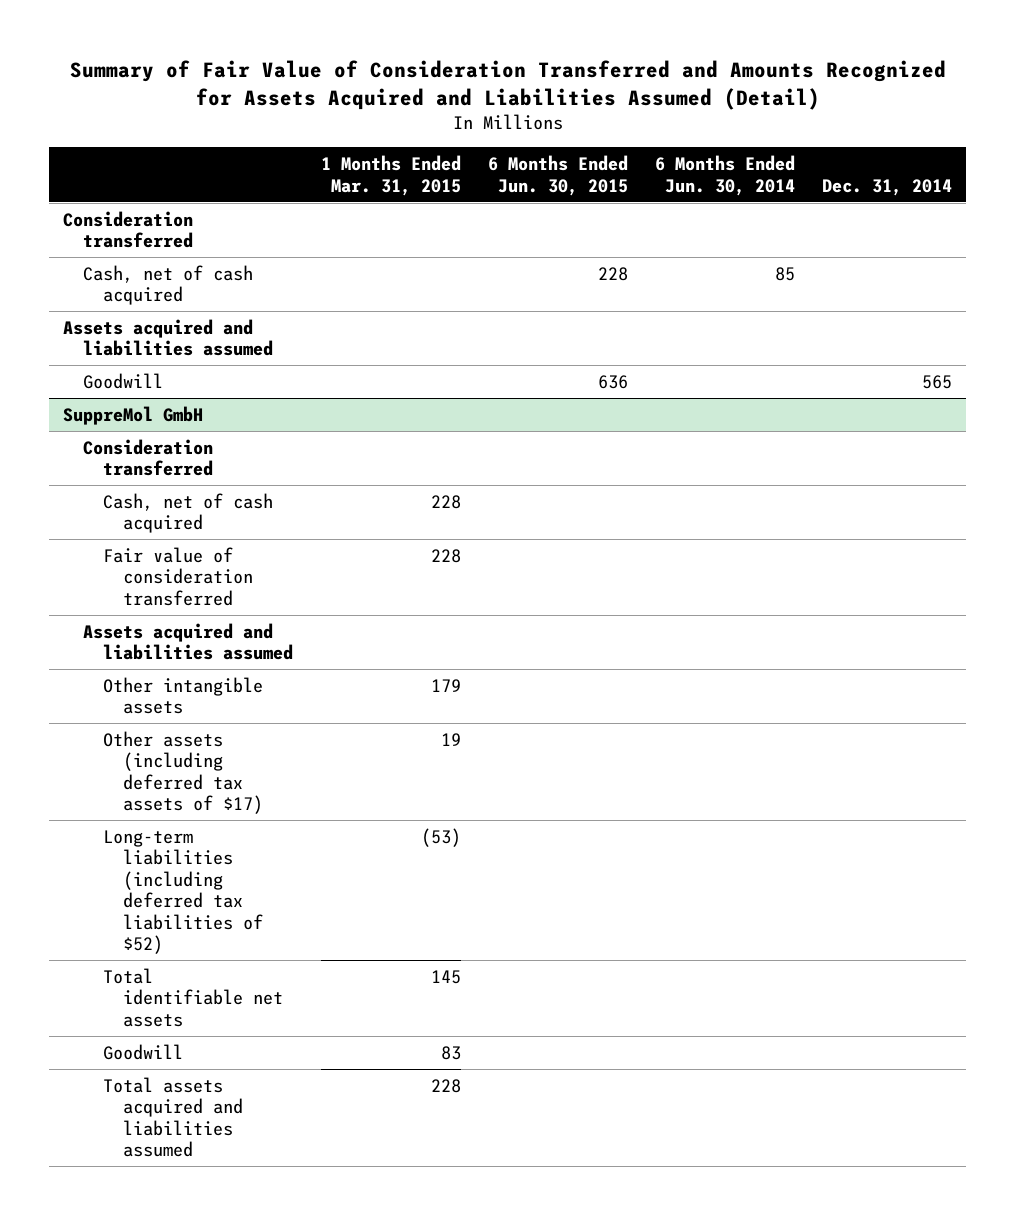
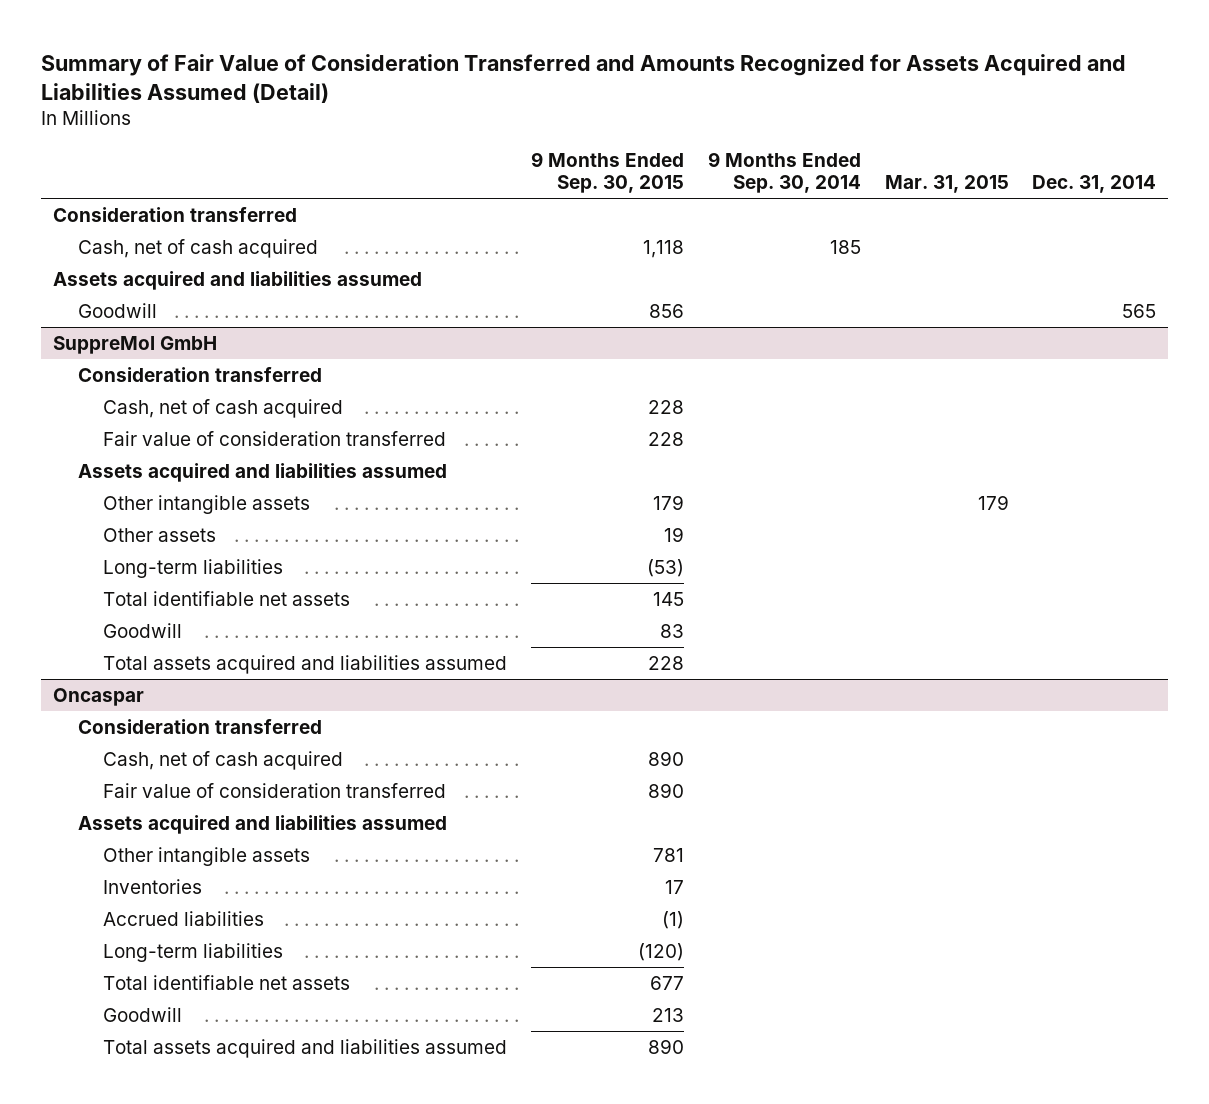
[320,155,461,196] 1 Months Ended Mar. 31, 2015 -> none
[487,155,628,196] 6 Months Ended Jun. 30, 2015 -> none
[655,155,796,196] 6 Months Ended Jun. 30, 2014 -> none
none -> [530,152,684,193] 9 Months Ended Sep. 30, 2015
none -> [707,152,861,193] 9 Months Ended Sep. 30, 2014
none -> [884,174,1009,193] Mar. 31, 2015
[103,730,264,815] Other assets (including deferred tax assets of $17) -> [103,527,217,542] Other assets
[103,829,264,955] Long-term liabilities (including deferred tax liabilities of $52) -> [103,558,284,578] Long-term liabilities
none -> [53,687,145,706] Oncaspar
none -> [78,718,323,734] Consideration transferred
none -> [103,750,344,770] Cash, net of cash acquired
none -> [103,782,447,798] Fair value of consideration transferred
none -> [78,814,448,834] Assets acquired and liabilities assumed
none -> [103,846,311,866] Other intangible assets
none -> [103,878,203,894] Inventories
none -> [103,910,265,926] Accrued liabilities
none -> [103,942,284,962] Long-term liabilities
none -> [103,974,351,990] Total identifiable net assets
none -> [103,1006,183,1022] Goodwill
none -> [103,1038,508,1058] Total assets acquired and liabilities assumed

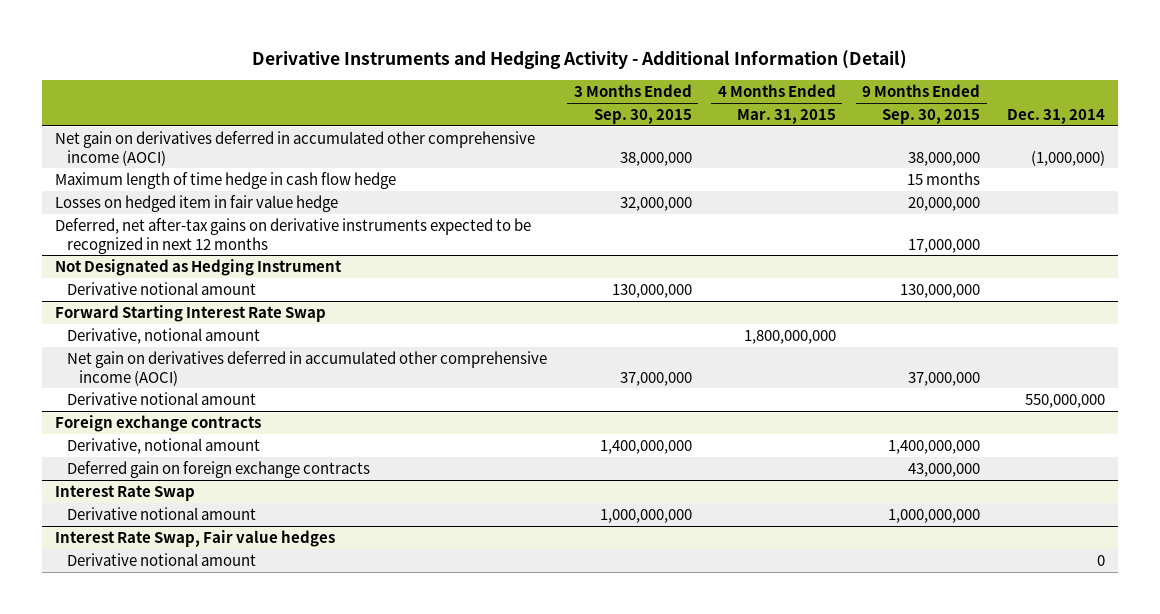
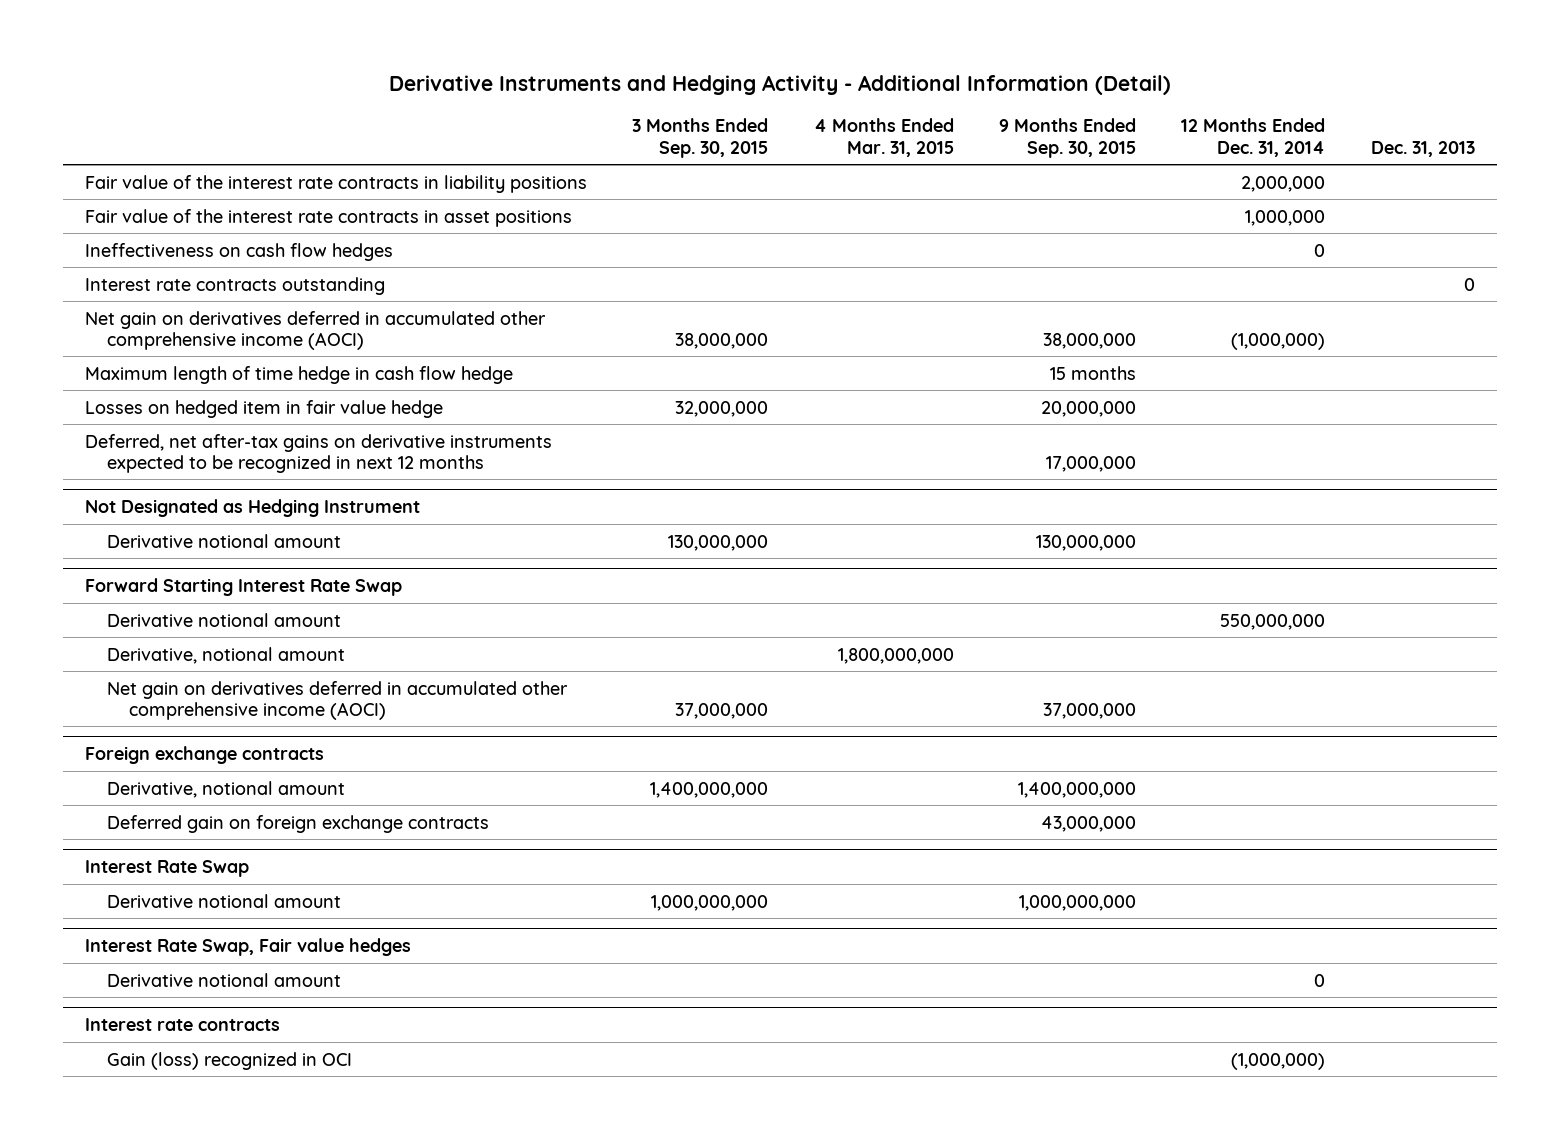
[1006,108,1105,124] Dec. 31, 2014 -> none
none -> [1181,118,1326,157] 12 Months Ended Dec. 31, 2014
none -> [1370,140,1475,157] Dec. 31, 2013
none -> [85,174,588,193] Fair value of the interest rate contracts in liability positions
none -> [85,208,573,227] Fair value of the interest rate contracts in asset positions
none -> [85,242,394,261] Ineffectiveness on cash flow hedges
none -> [85,276,386,295] Interest rate contracts outstanding
[67,391,257,405] Derivative notional amount -> [106,612,341,627] Derivative notional amount
none -> [85,1018,281,1032] Interest rate contracts
none -> [106,1051,352,1070] Gain (loss) recognized in OCI

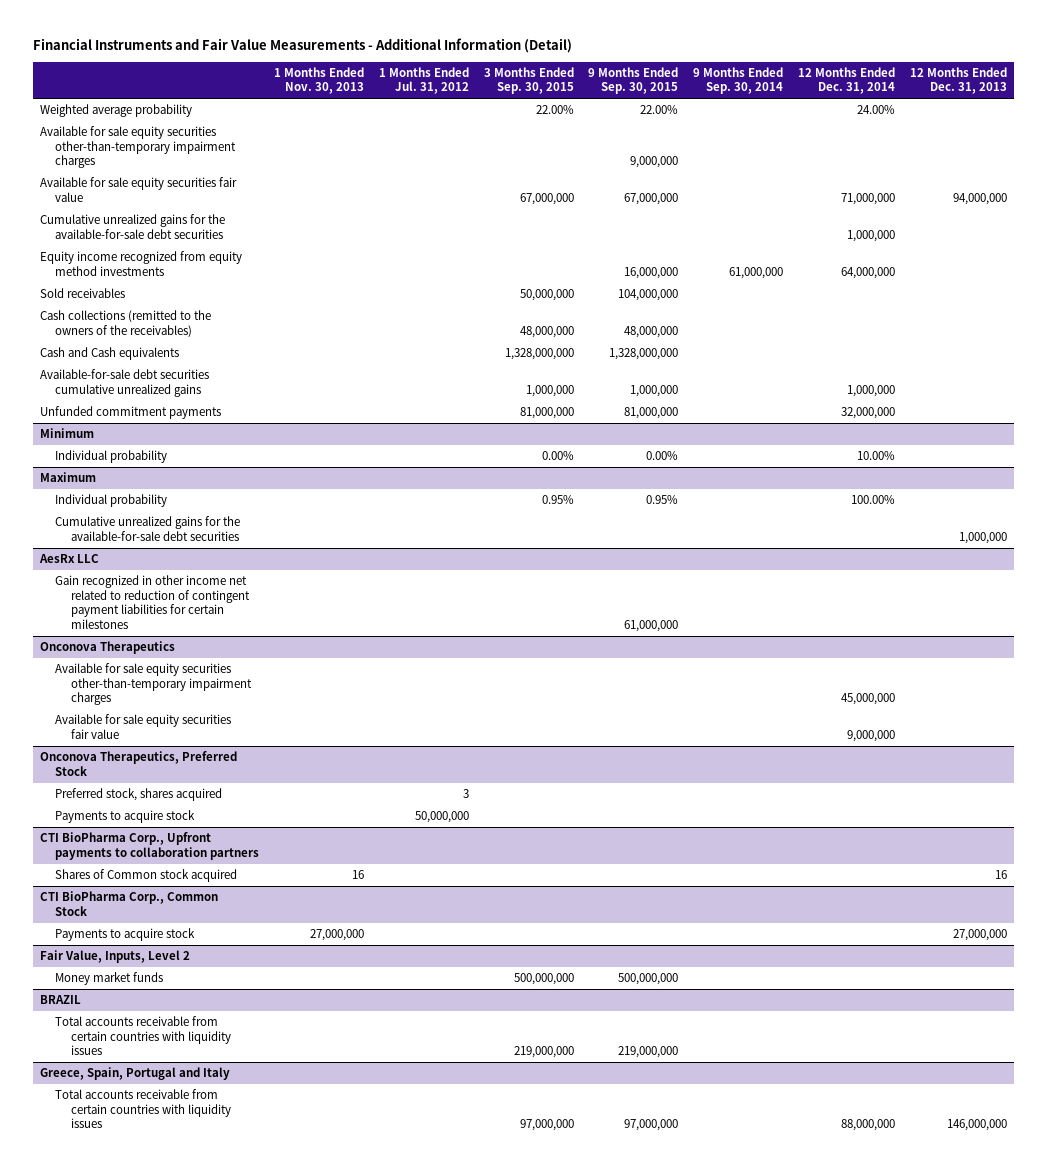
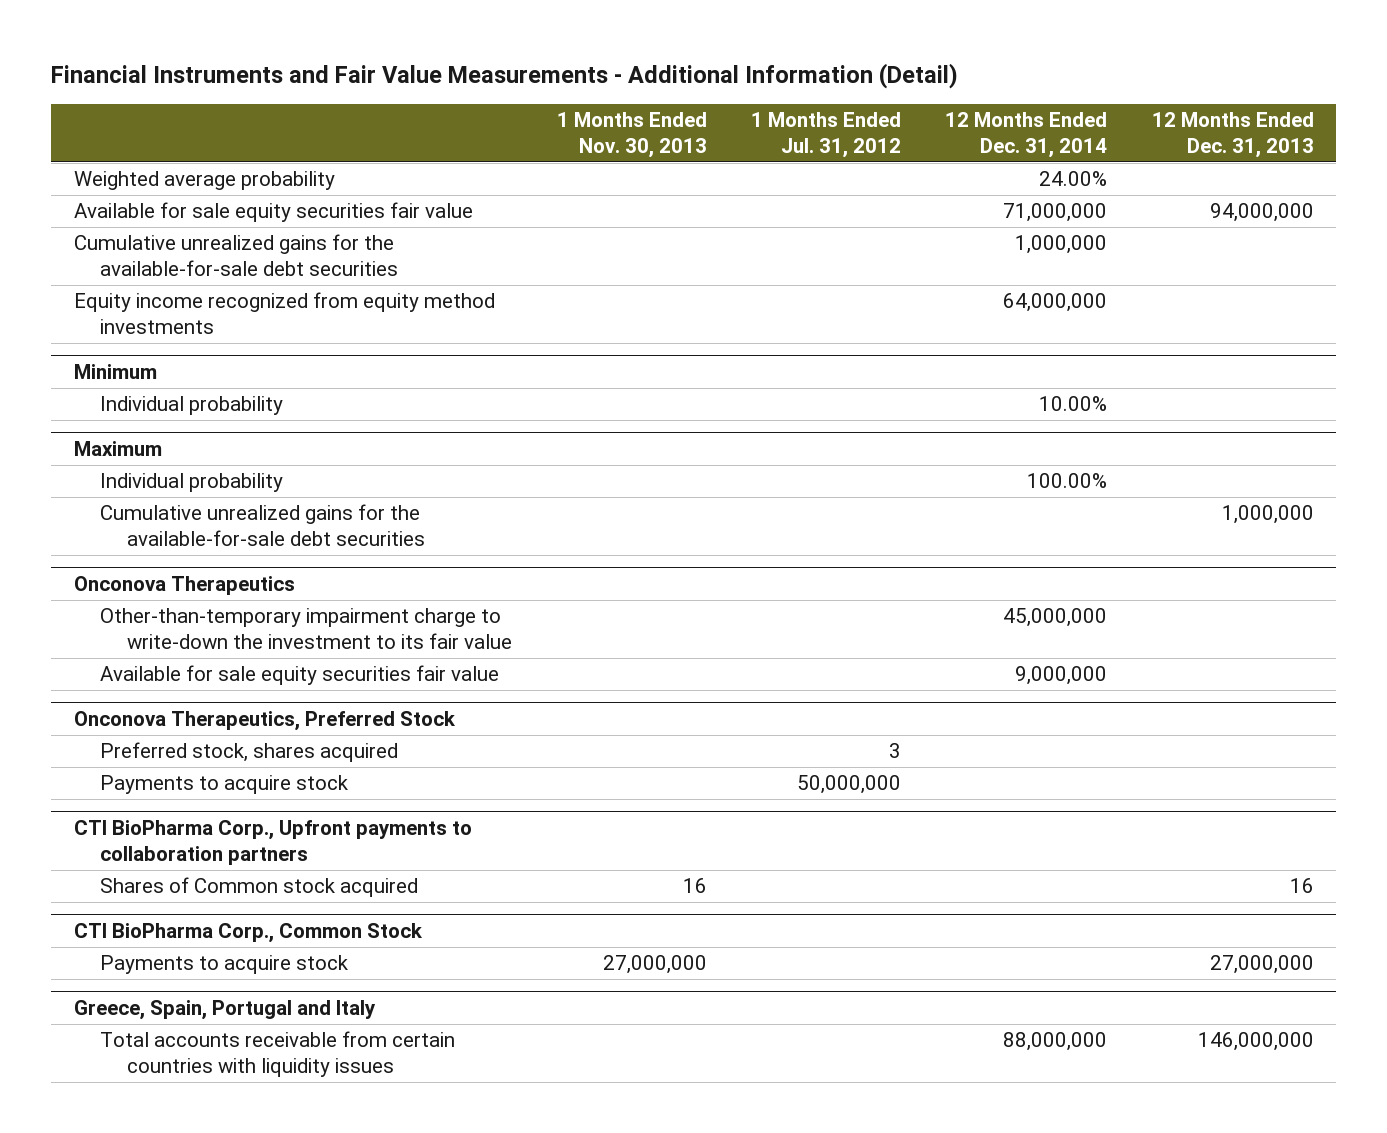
[483,66,574,95] 3 Months Ended Sep. 30, 2015 -> none
[588,66,679,95] 9 Months Ended Sep. 30, 2015 -> none
[693,66,784,95] 9 Months Ended Sep. 30, 2014 -> none
[39,126,237,169] Available for sale equity securities other-than-temporary impairment charges -> none
[39,288,125,299] Sold receivables -> none
[39,310,211,337] Cash collections (remitted to the owners of the receivables) -> none
[39,347,179,361] Cash and Cash equivalents -> none
[39,369,209,397] Available-for-sale debt securities cumulative unrealized gains -> none
[39,406,221,420] Unfunded commitment payments -> none
[38,554,99,564] AesRx LLC -> none
[55,575,250,629] Gain recognized in other income net related to reduction of contingent payment liabilities for certain milestones -> none
[55,663,252,706] Available for sale equity securities other-than-temporary impairment charges -> [100,608,513,650] Other-than-temporary impairment charge to write-down the investment to its fair value
[39,950,190,964] Fair Value, Inputs, Level 2 -> none
[55,972,164,986] Money market funds -> none
[39,995,81,1005] BRAZIL -> none
[55,1016,231,1056] Total accounts receivable from certain countries with liquidity issues -> none

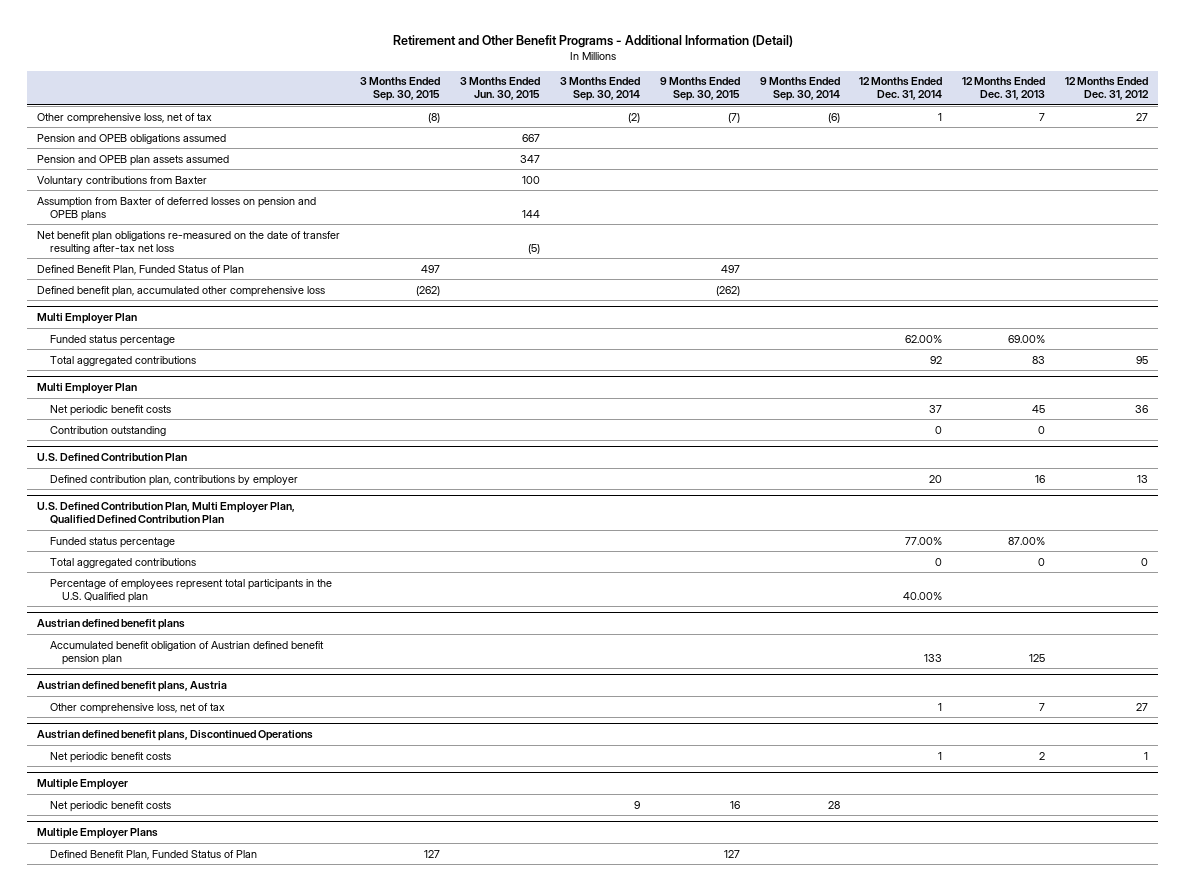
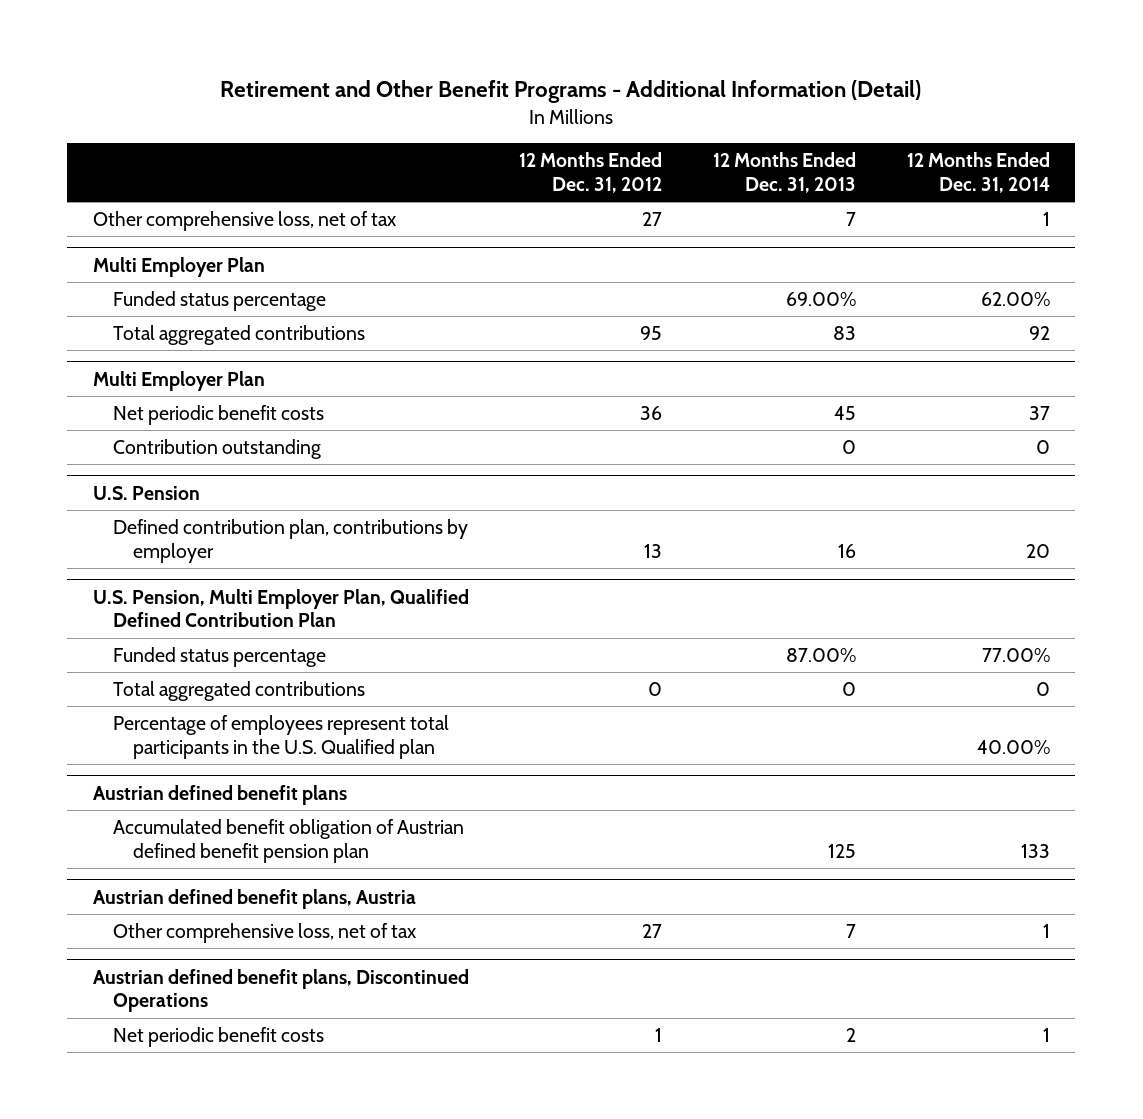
[360,77,441,102] 3 Months Ended Sep. 30, 2015 -> none
[460,77,541,101] 3 Months Ended Jun. 30, 2015 -> none
[559,77,640,102] 3 Months Ended Sep. 30, 2014 -> none
[659,77,740,102] 9 Months Ended Sep. 30, 2015 -> none
[759,77,840,102] 9 Months Ended Sep. 30, 2014 -> none
[37,133,227,144] Pension and OPEB obligations assumed -> none
[37,154,230,166] Pension and OPEB plan assets assumed -> none
[37,175,208,186] Voluntary contributions from Baxter -> none
[37,196,317,221] Assumption from Baxter of deferred losses on pension and OPEB plans -> none
[37,230,341,254] Net benefit plan obligations re-measured on the date of transfer resulting after-tax net loss -> none
[37,264,245,275] Defined Benefit Plan, Funded Status of Plan -> none
[37,285,326,297] Defined benefit plan, accumulated other comprehensive loss -> none
[37,453,188,462] U.S. Defined Contribution Plan -> [92,485,200,500] U.S. Pension
[37,502,296,525] U.S. Defined Contribution Plan, Multi Employer Plan, Qualified Defined Contribution Plan -> [92,588,469,628] U.S. Pension, Multi Employer Plan, Qualified Defined Contribution Plan
[37,779,129,791] Multiple Employer -> none
[49,800,171,812] Net periodic benefit costs -> none
[37,828,159,840] Multiple Employer Plans -> none
[49,849,257,860] Defined Benefit Plan, Funded Status of Plan -> none

